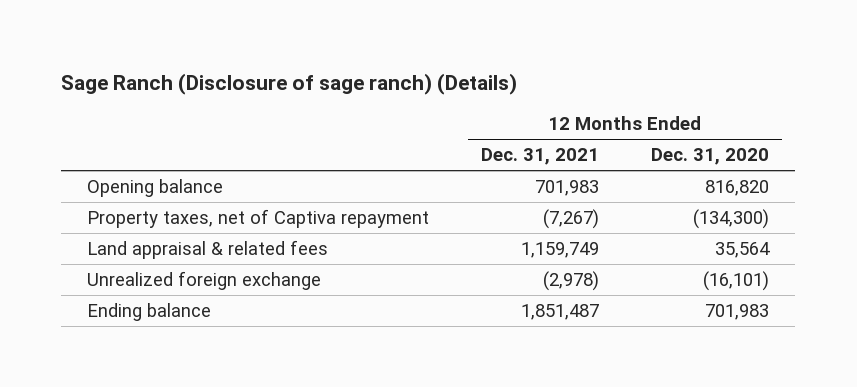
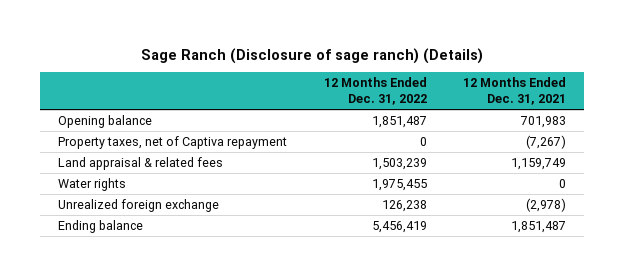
[651,148,770,166] Dec. 31, 2020 -> none
none -> [323,77,427,106] 12 Months Ended Dec. 31, 2022
none -> [58,177,127,191] Water rights

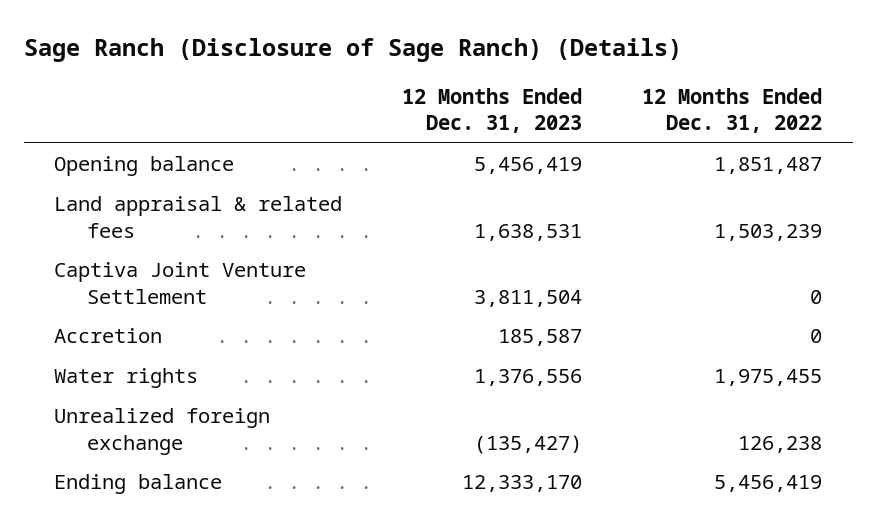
[141,47,484,64] Sage Ranch (Disclosure of sage ranch) (Details) -> [23,37,682,62] Sage Ranch (Disclosure of Sage Ranch) (Details)
[463,77,567,106] 12 Months Ended Dec. 31, 2021 -> none
none -> [402,87,583,134] 12 Months Ended Dec. 31, 2023
[58,135,288,149] Property taxes, net of Captiva repayment -> none
none -> [53,262,306,304] Captiva Joint Venture Settlement
none -> [53,328,162,344] Accretion

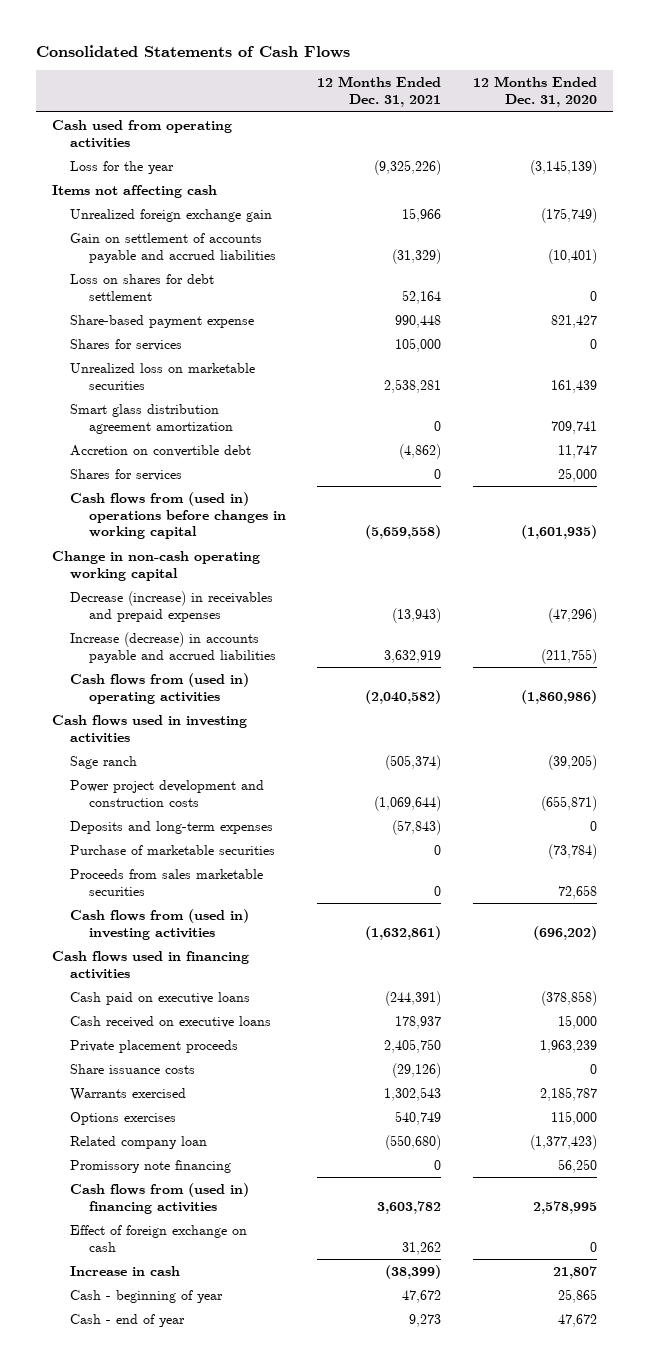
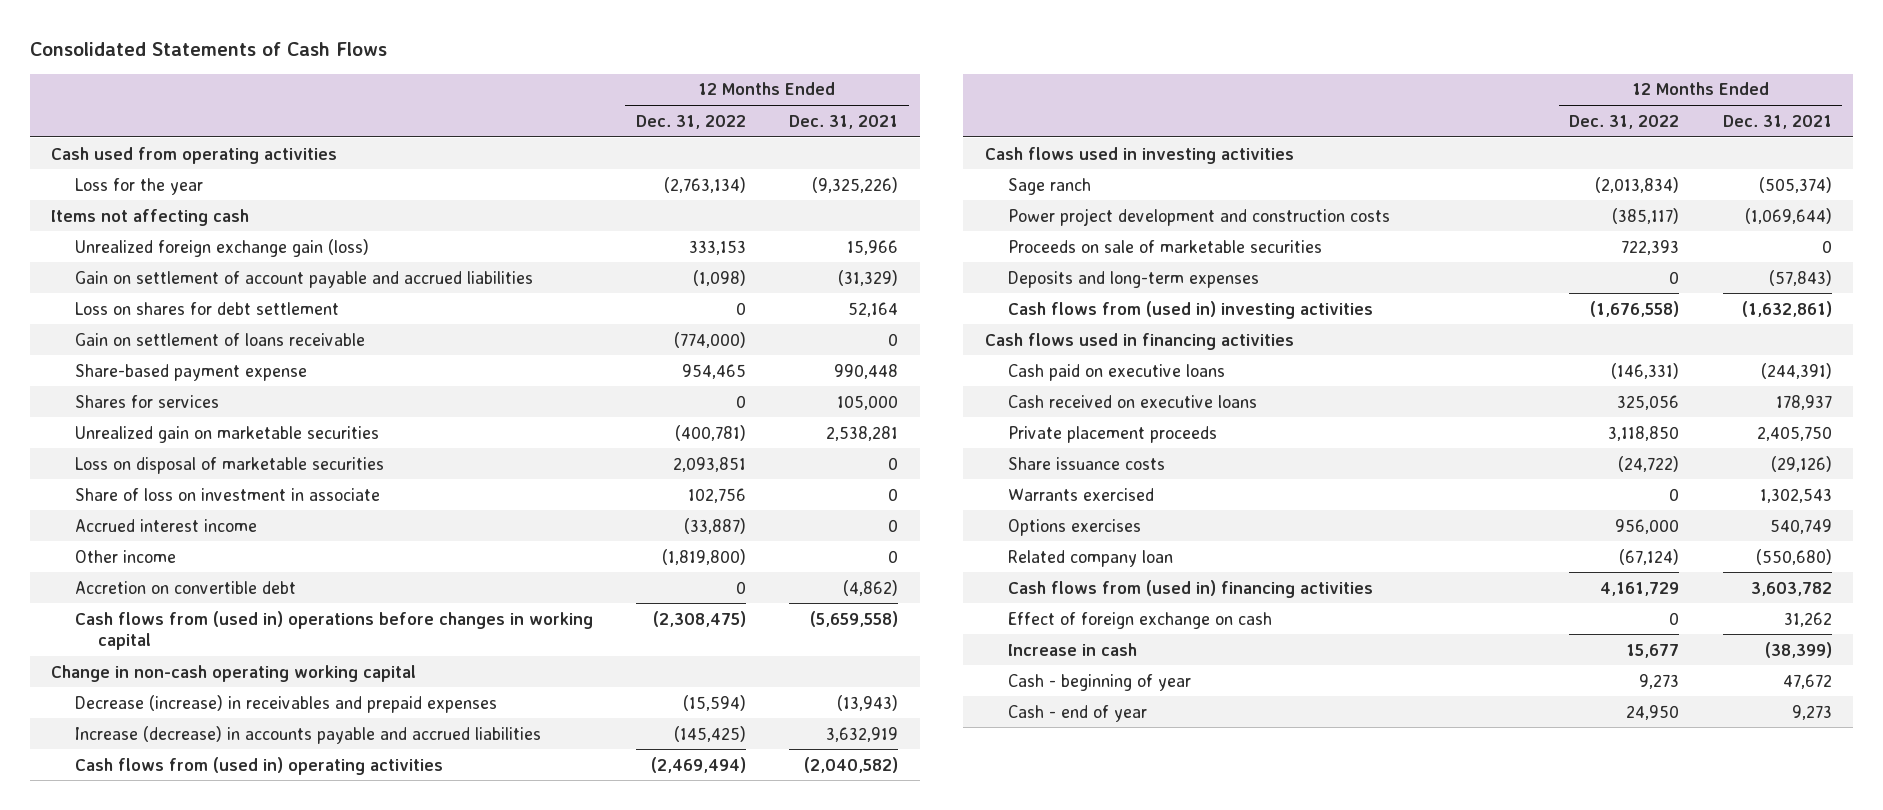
[473,76,598,108] 12 Months Ended Dec. 31, 2020 -> none
none -> [635,114,746,129] Dec. 31, 2022
[70,208,273,222] Unrealized foreign exchange gain -> [74,238,369,257] Unrealized foreign exchange gain (loss)
[70,232,276,263] Gain on settlement of accounts payable and accrued liabilities -> [74,270,533,288] Gain on settlement of account payable and accrued liabilities
none -> [74,332,365,346] Gain on settlement of loans receivable
[70,403,233,434] Smart glass distribution agreement amortization -> none
[70,362,256,390] Unrealized loss on marketable securities -> [74,425,379,443] Unrealized gain on marketable securities
none -> [74,456,384,474] Loss on disposal of marketable securities
none -> [74,487,380,501] Share of loss on investment in associate
none -> [74,518,257,532] Accrued interest income
none -> [74,549,176,563] Other income
[70,468,183,481] Shares for services -> none
none -> [1008,239,1323,253] Proceeds on sale of marketable securities
[70,844,276,855] Purchase of marketable securities -> none
[70,868,264,896] Proceeds from sales marketable securities -> none
[70,1159,232,1173] Promissory note financing -> none

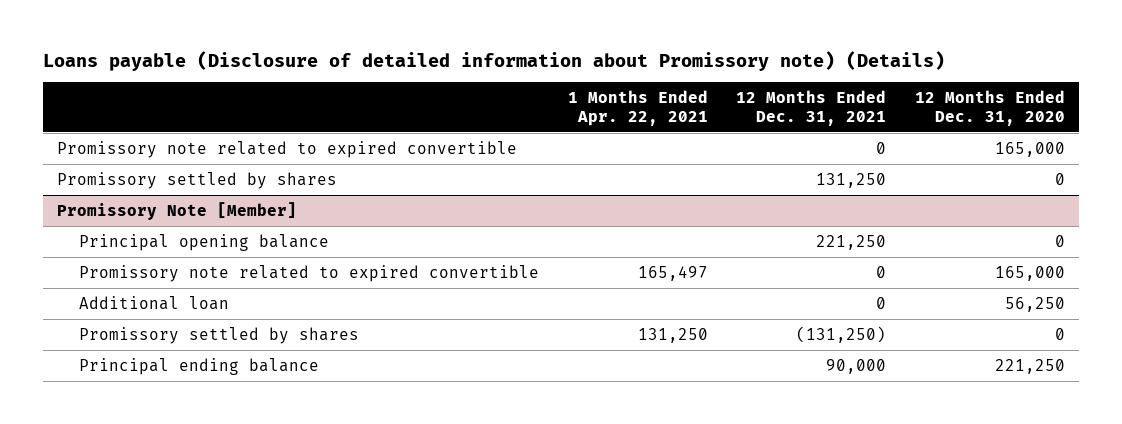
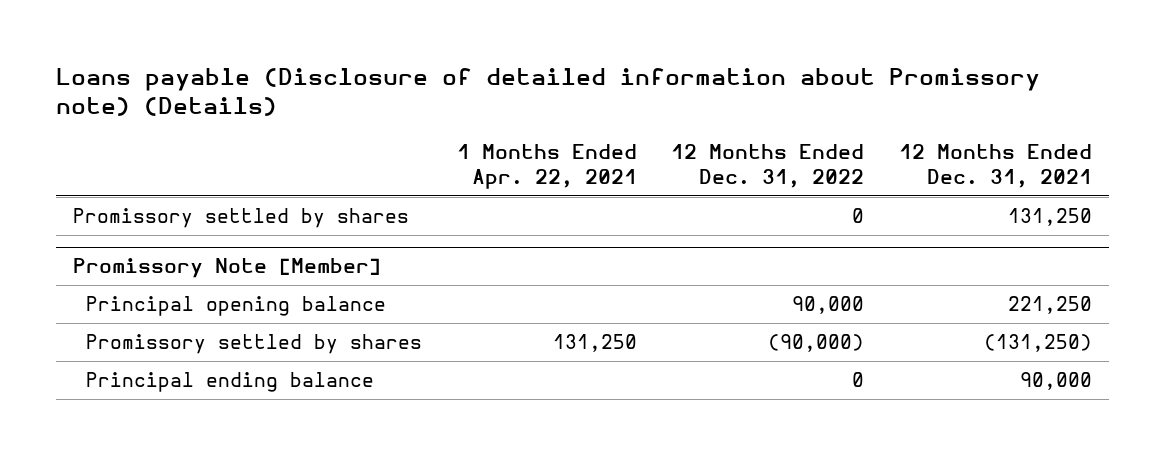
[914,90,1065,126] 12 Months Ended Dec. 31, 2020 -> none
none -> [671,144,865,189] 12 Months Ended Dec. 31, 2022
[57,140,518,158] Promissory note related to expired convertible -> none
[79,264,540,282] Promissory note related to expired convertible -> none
[79,295,230,310] Additional loan -> none

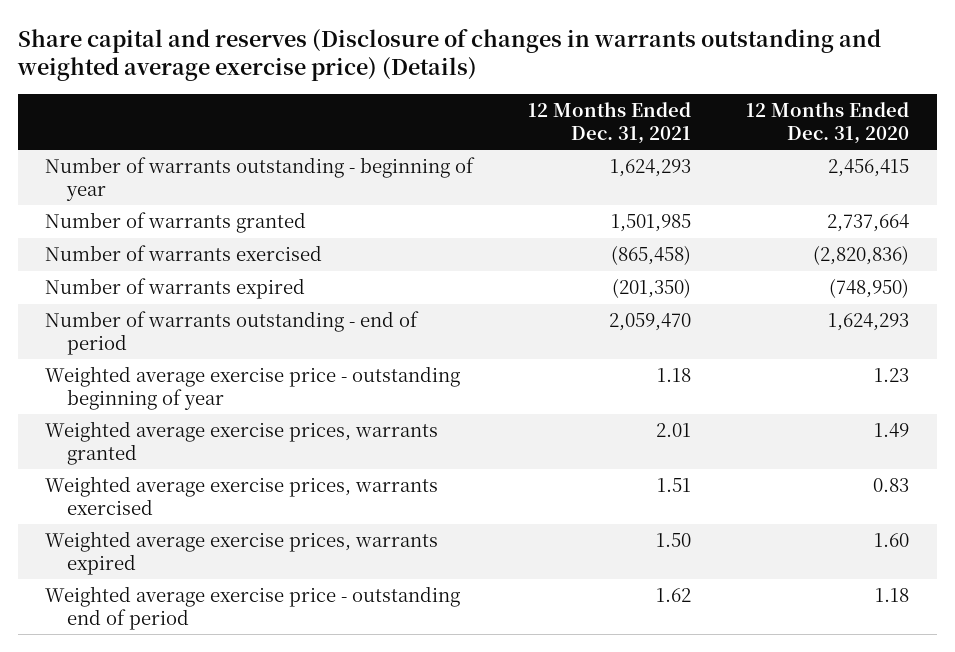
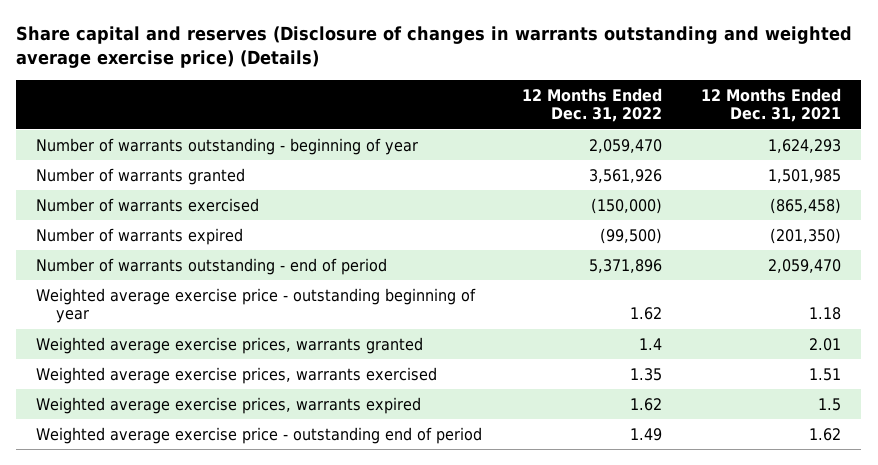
[746,102,910,144] 12 Months Ended Dec. 31, 2020 -> none
none -> [521,87,662,123] 12 Months Ended Dec. 31, 2022
[656,533,692,548] 1.50 -> [818,397,842,411] 1.5

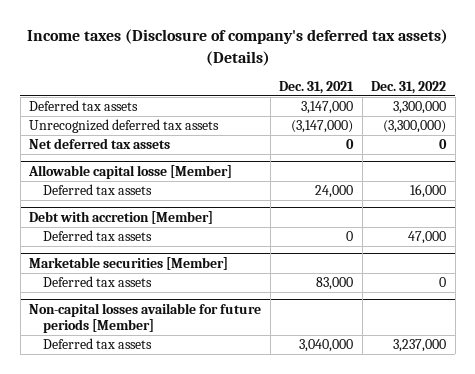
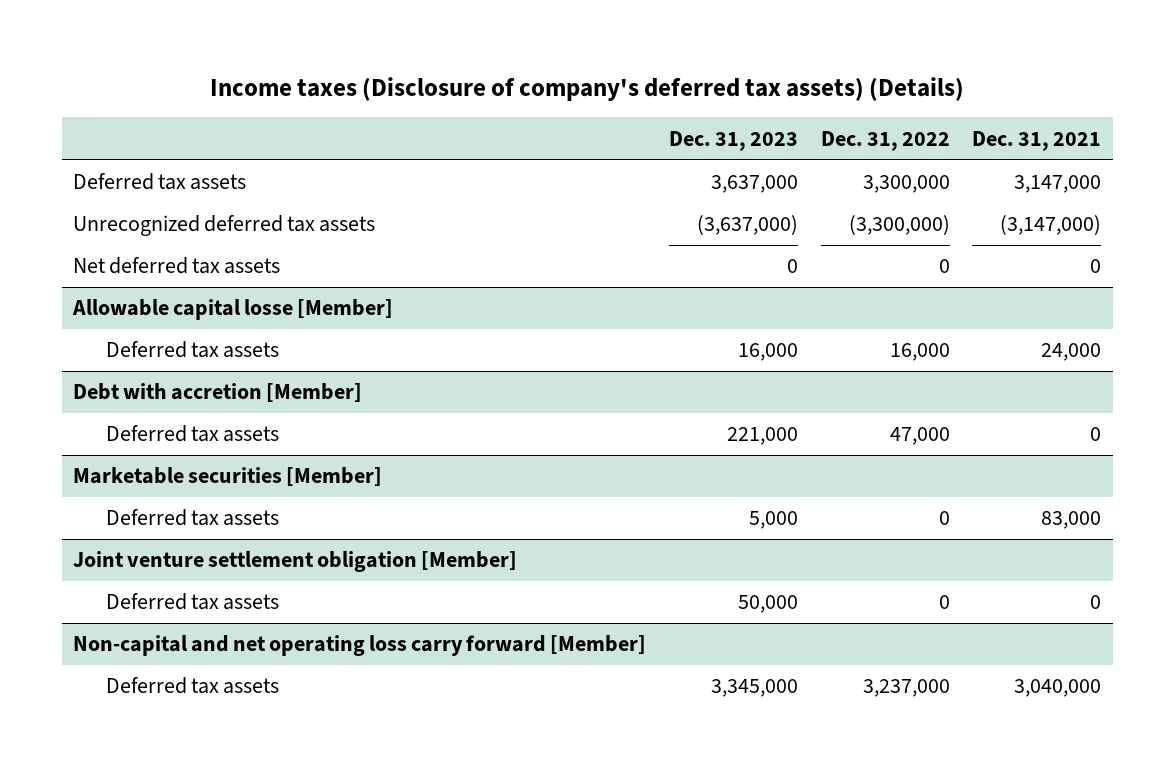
none -> [668,130,798,151] Dec. 31, 2023
none -> [72,551,517,573] Joint venture settlement obligation [Member]
none -> [105,593,279,611] Deferred tax assets
[29,303,262,334] Non-capital losses available for future periods [Member] -> [72,635,646,657] Non-capital and net operating loss carry forward [Member]

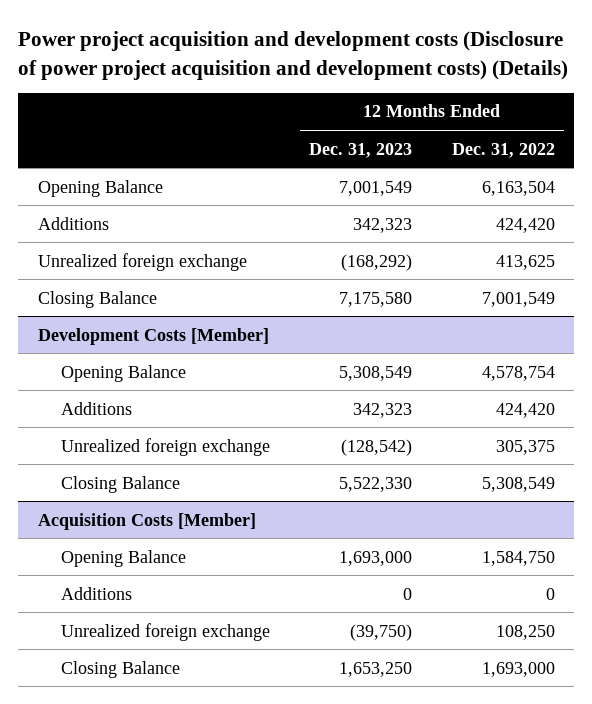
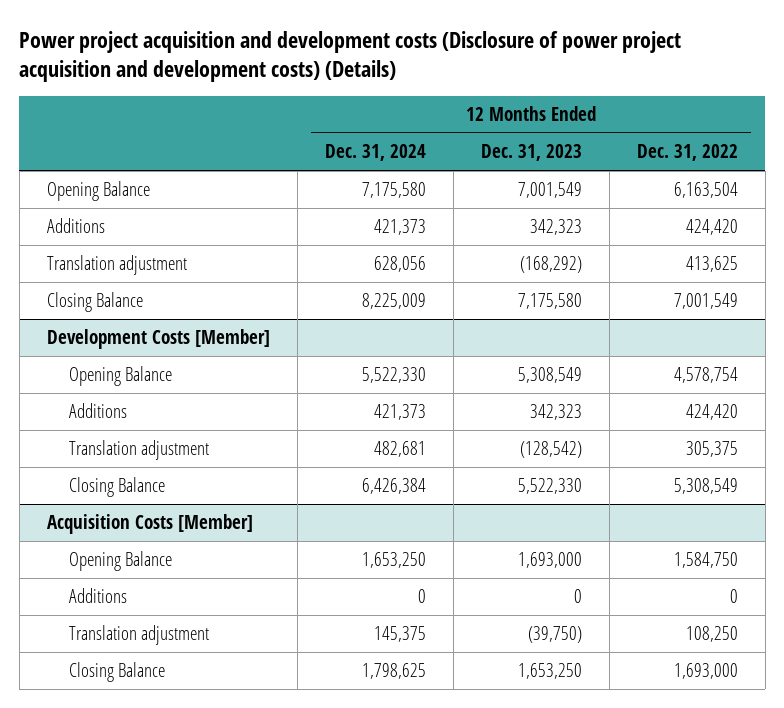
none -> [324,144,426,162] Dec. 31, 2024
[37,252,247,271] Unrealized foreign exchange -> [46,255,187,276] Translation adjustment
[61,437,271,456] Unrealized foreign exchange -> [69,440,210,461] Translation adjustment
[61,622,271,641] Unrealized foreign exchange -> [69,625,210,646] Translation adjustment

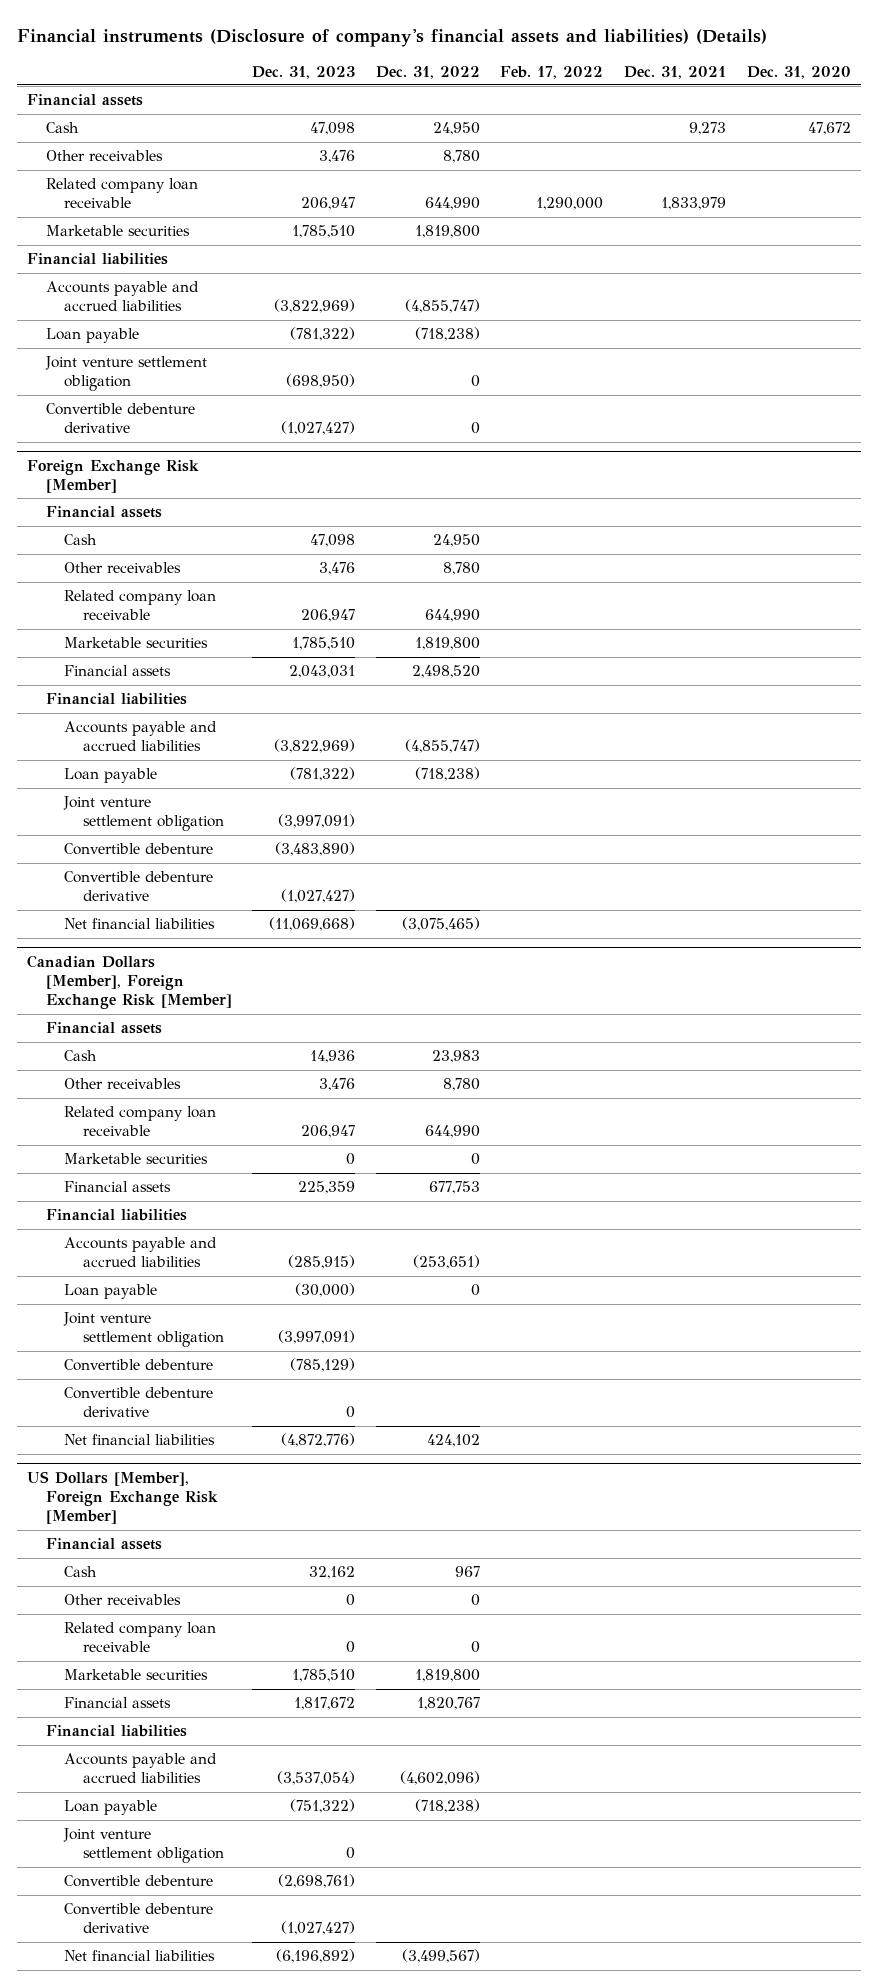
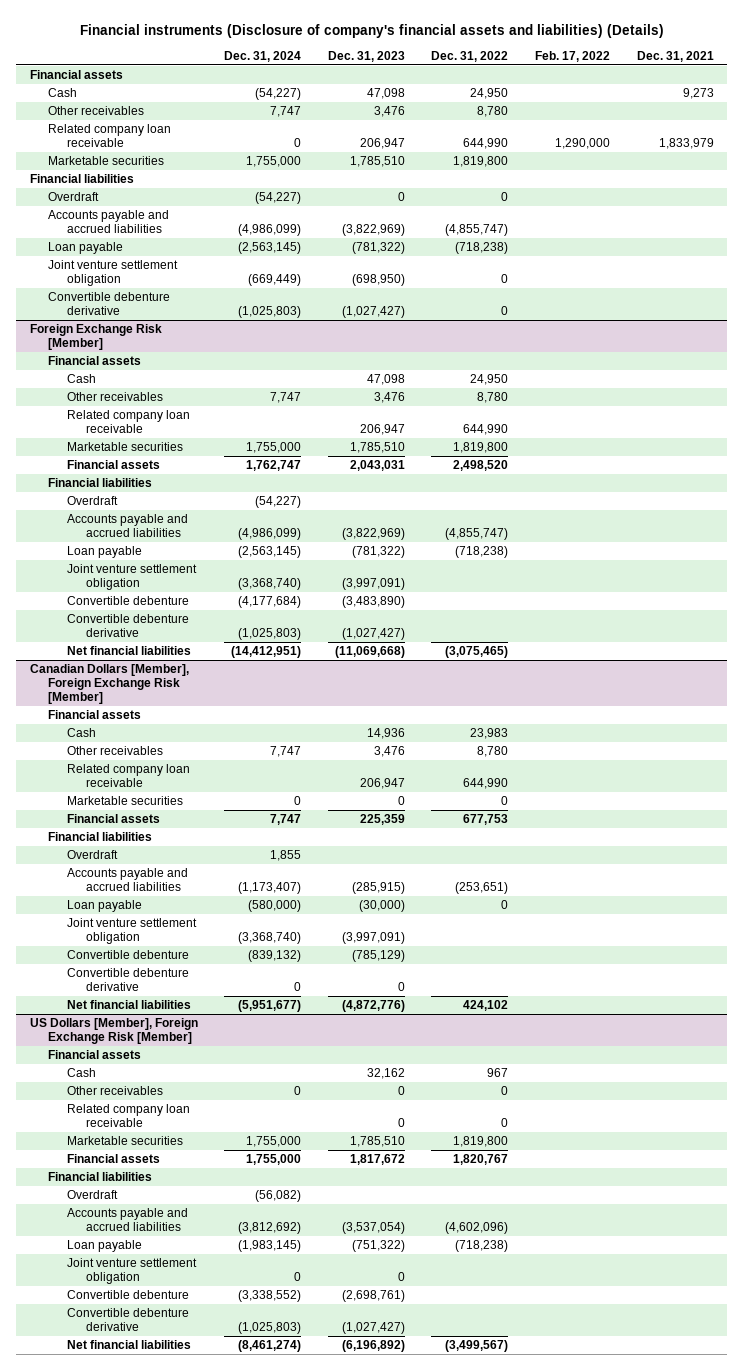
[746,65,851,79] Dec. 31, 2020 -> none
none -> [224,50,302,62] Dec. 31, 2024
none -> [48,192,100,202] Overdraft
none -> [67,496,119,506] Overdraft
none -> [67,850,119,860] Overdraft
none -> [67,1190,119,1200] Overdraft

